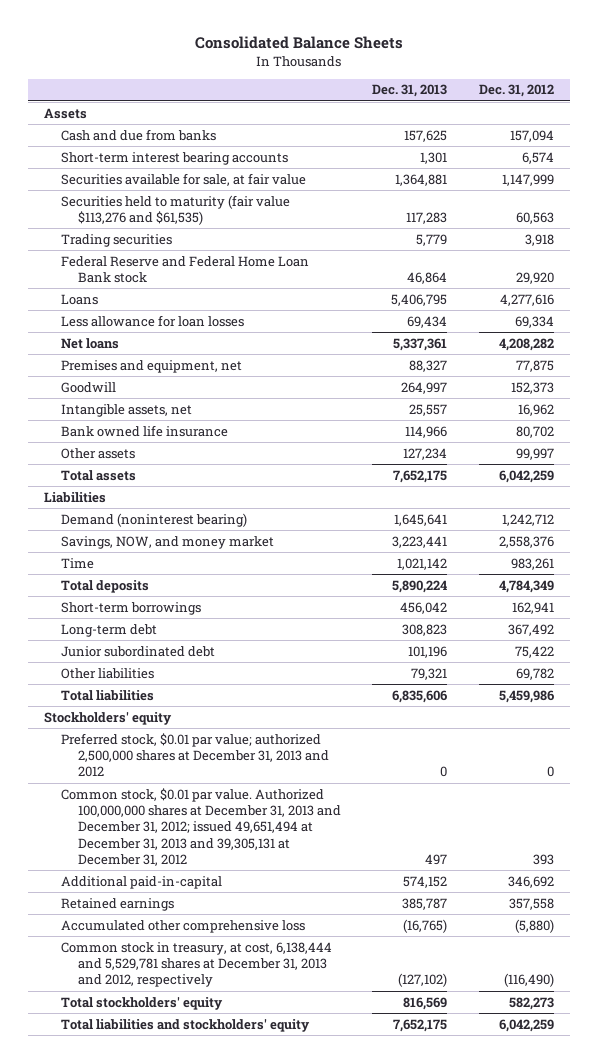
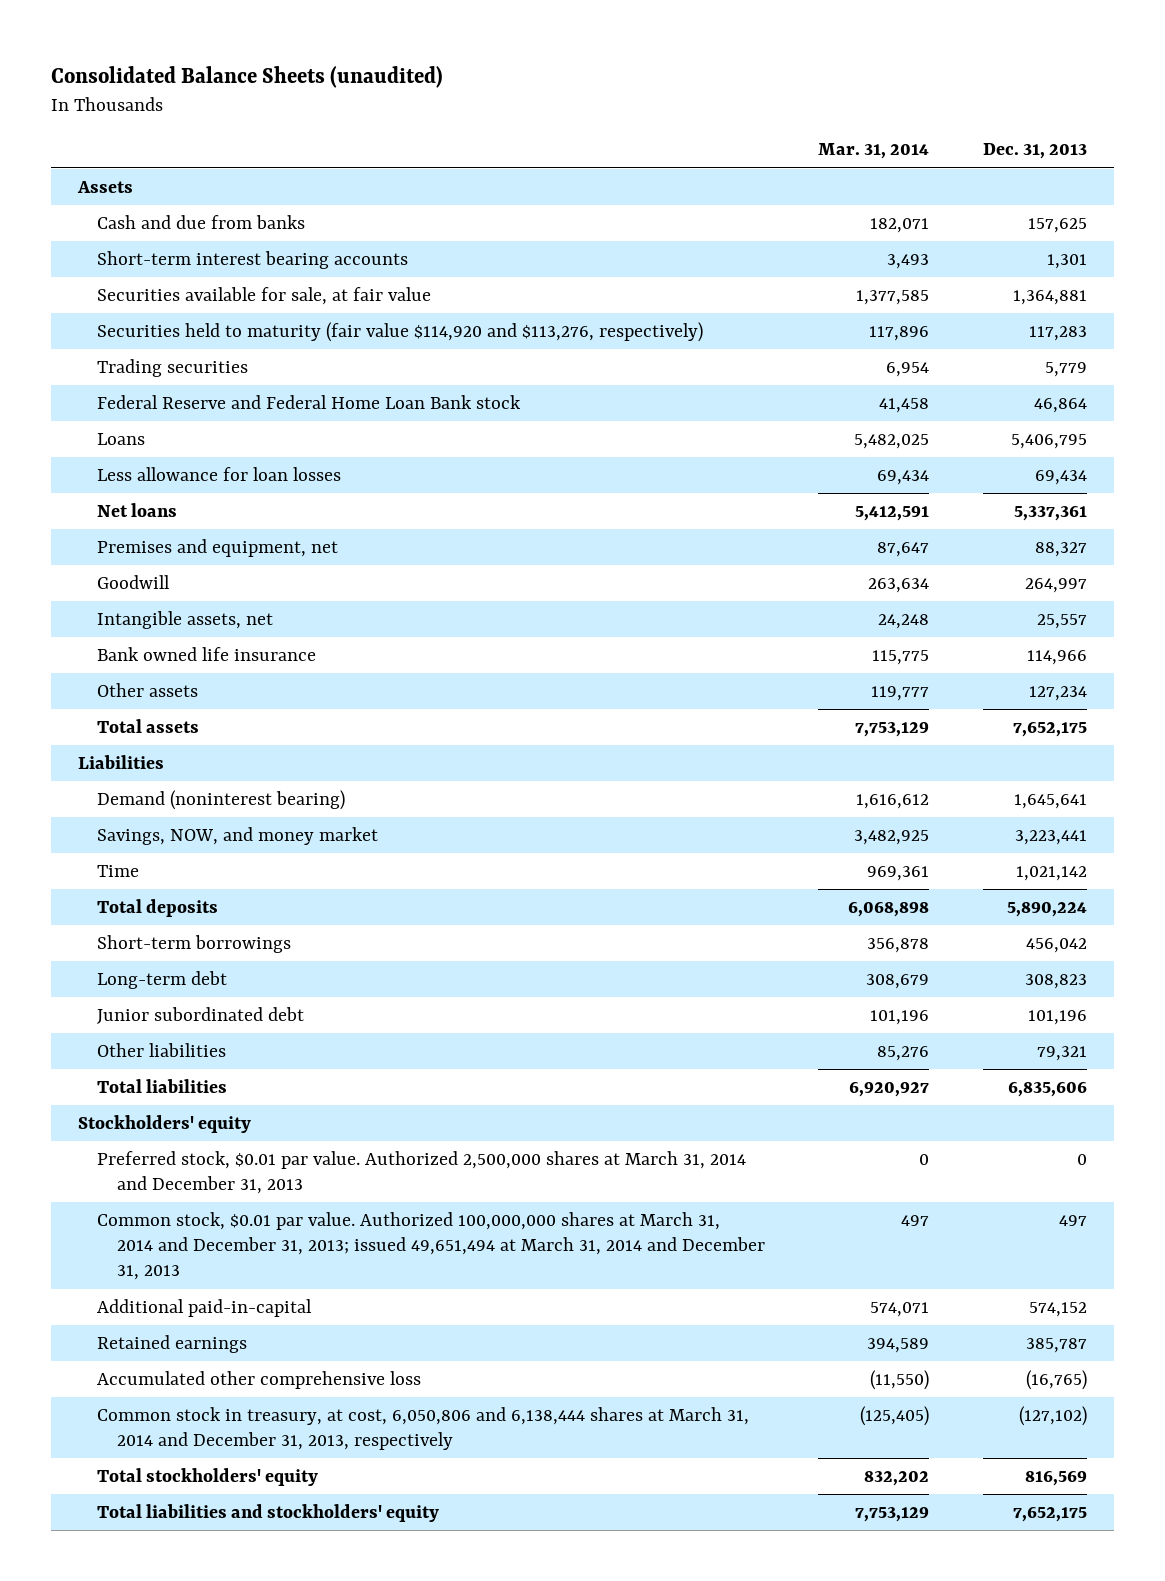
[194,36,403,50] Consolidated Balance Sheets -> [50,65,443,88] Consolidated Balance Sheets (unaudited)
[478,84,554,98] Dec. 31, 2012 -> none
none -> [818,143,930,160] Mar. 31, 2014
[60,194,290,225] Securities held to maturity (fair value $113,276 and $61,535) -> [97,321,704,342] Securities held to maturity (fair value $114,920 and $113,276, respectively)
[60,732,329,778] Preferred stock, $0.01 par value; authorized 2,500,000 shares at December 31, 2013 and 2012 -> [97,1150,747,1195] Preferred stock, $0.01 par value. Authorized 2,500,000 shares at March 31, 2014 and December 31, 2013
[60,787,341,867] Common stock, $0.01 par value. Authorized 100,000,000 shares at December 31, 2013 and December 31, 2012; issued 49,651,494 at December 31, 2013 and 39,305,131 at December 31, 2012 -> [97,1211,765,1281] Common stock, $0.01 par value. Authorized 100,000,000 shares at March 31, 2014 and December 31, 2013; issued 49,651,494 at March 31, 2014 and December 31, 2013
[60,941,332,988] Common stock in treasury, at cost, 6,138,444 and 5,529,781 shares at December 31, 2013 and 2012, respectively -> [97,1406,750,1451] Common stock in treasury, at cost, 6,050,806 and 6,138,444 shares at March 31, 2014 and December 31, 2013, respectively

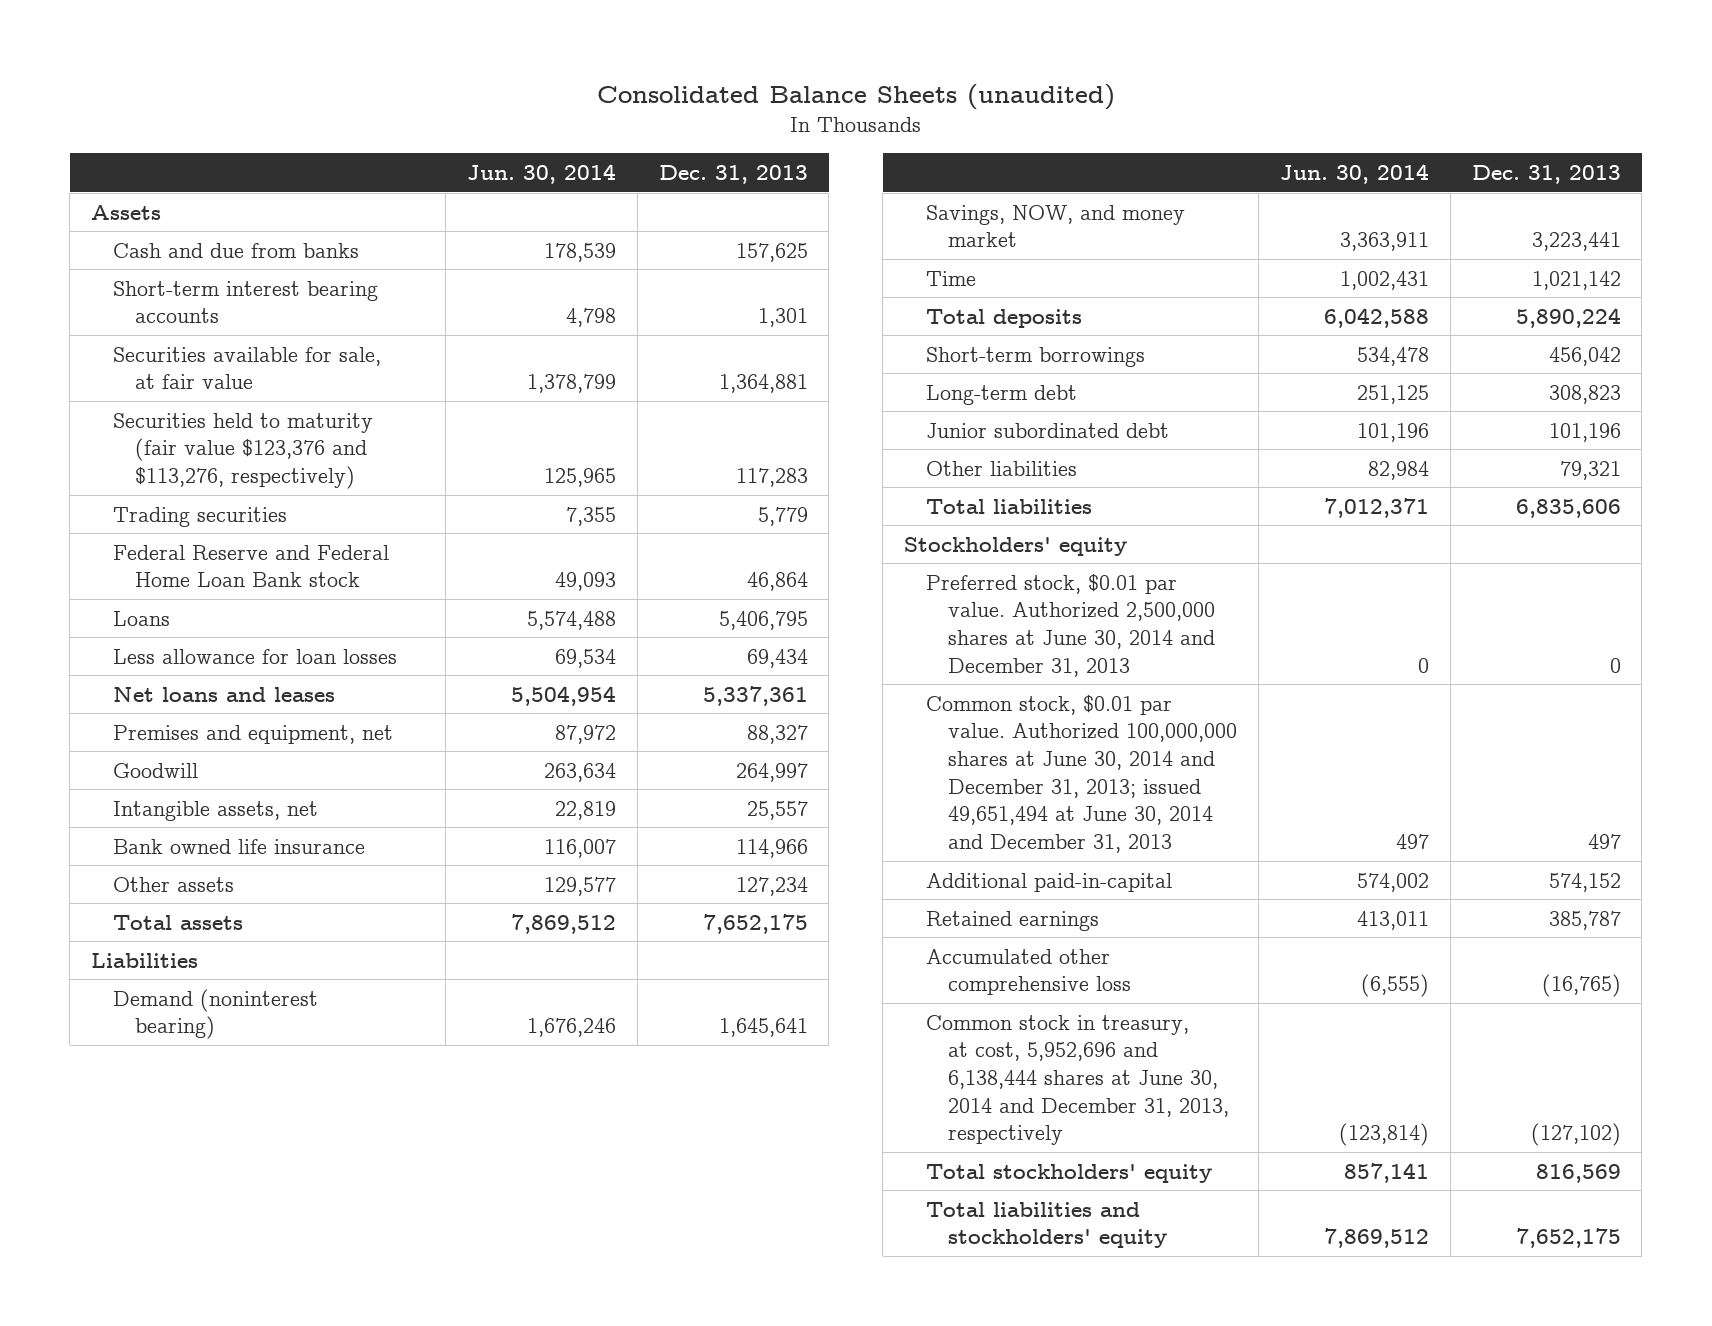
[818,143,930,160] Mar. 31, 2014 -> none
none -> [466,163,616,184] Jun. 30, 2014
[97,321,704,342] Securities held to maturity (fair value $114,920 and $113,276, respectively) -> [113,412,374,489] Securities held to maturity (fair value $123,376 and $113,276, respectively)
[97,502,178,517] Net loans -> [113,686,336,702] Net loans and leases
[97,1150,747,1195] Preferred stock, $0.01 par value. Authorized 2,500,000 shares at March 31, 2014 and December 31, 2013 -> [926,573,1216,677] Preferred stock, $0.01 par value. Authorized 2,500,000 shares at June 30, 2014 and December 31, 2013
[97,1211,765,1281] Common stock, $0.01 par value. Authorized 100,000,000 shares at March 31, 2014 and December 31, 2013; issued 49,651,494 at March 31, 2014 and December 31, 2013 -> [926,694,1238,853] Common stock, $0.01 par value. Authorized 100,000,000 shares at June 30, 2014 and December 31, 2013; issued 49,651,494 at June 30, 2014 and December 31, 2013
[97,1406,750,1451] Common stock in treasury, at cost, 6,050,806 and 6,138,444 shares at March 31, 2014 and December 31, 2013, respectively -> [926,1014,1230,1146] Common stock in treasury, at cost, 5,952,696 and 6,138,444 shares at June 30, 2014 and December 31, 2013, respectively

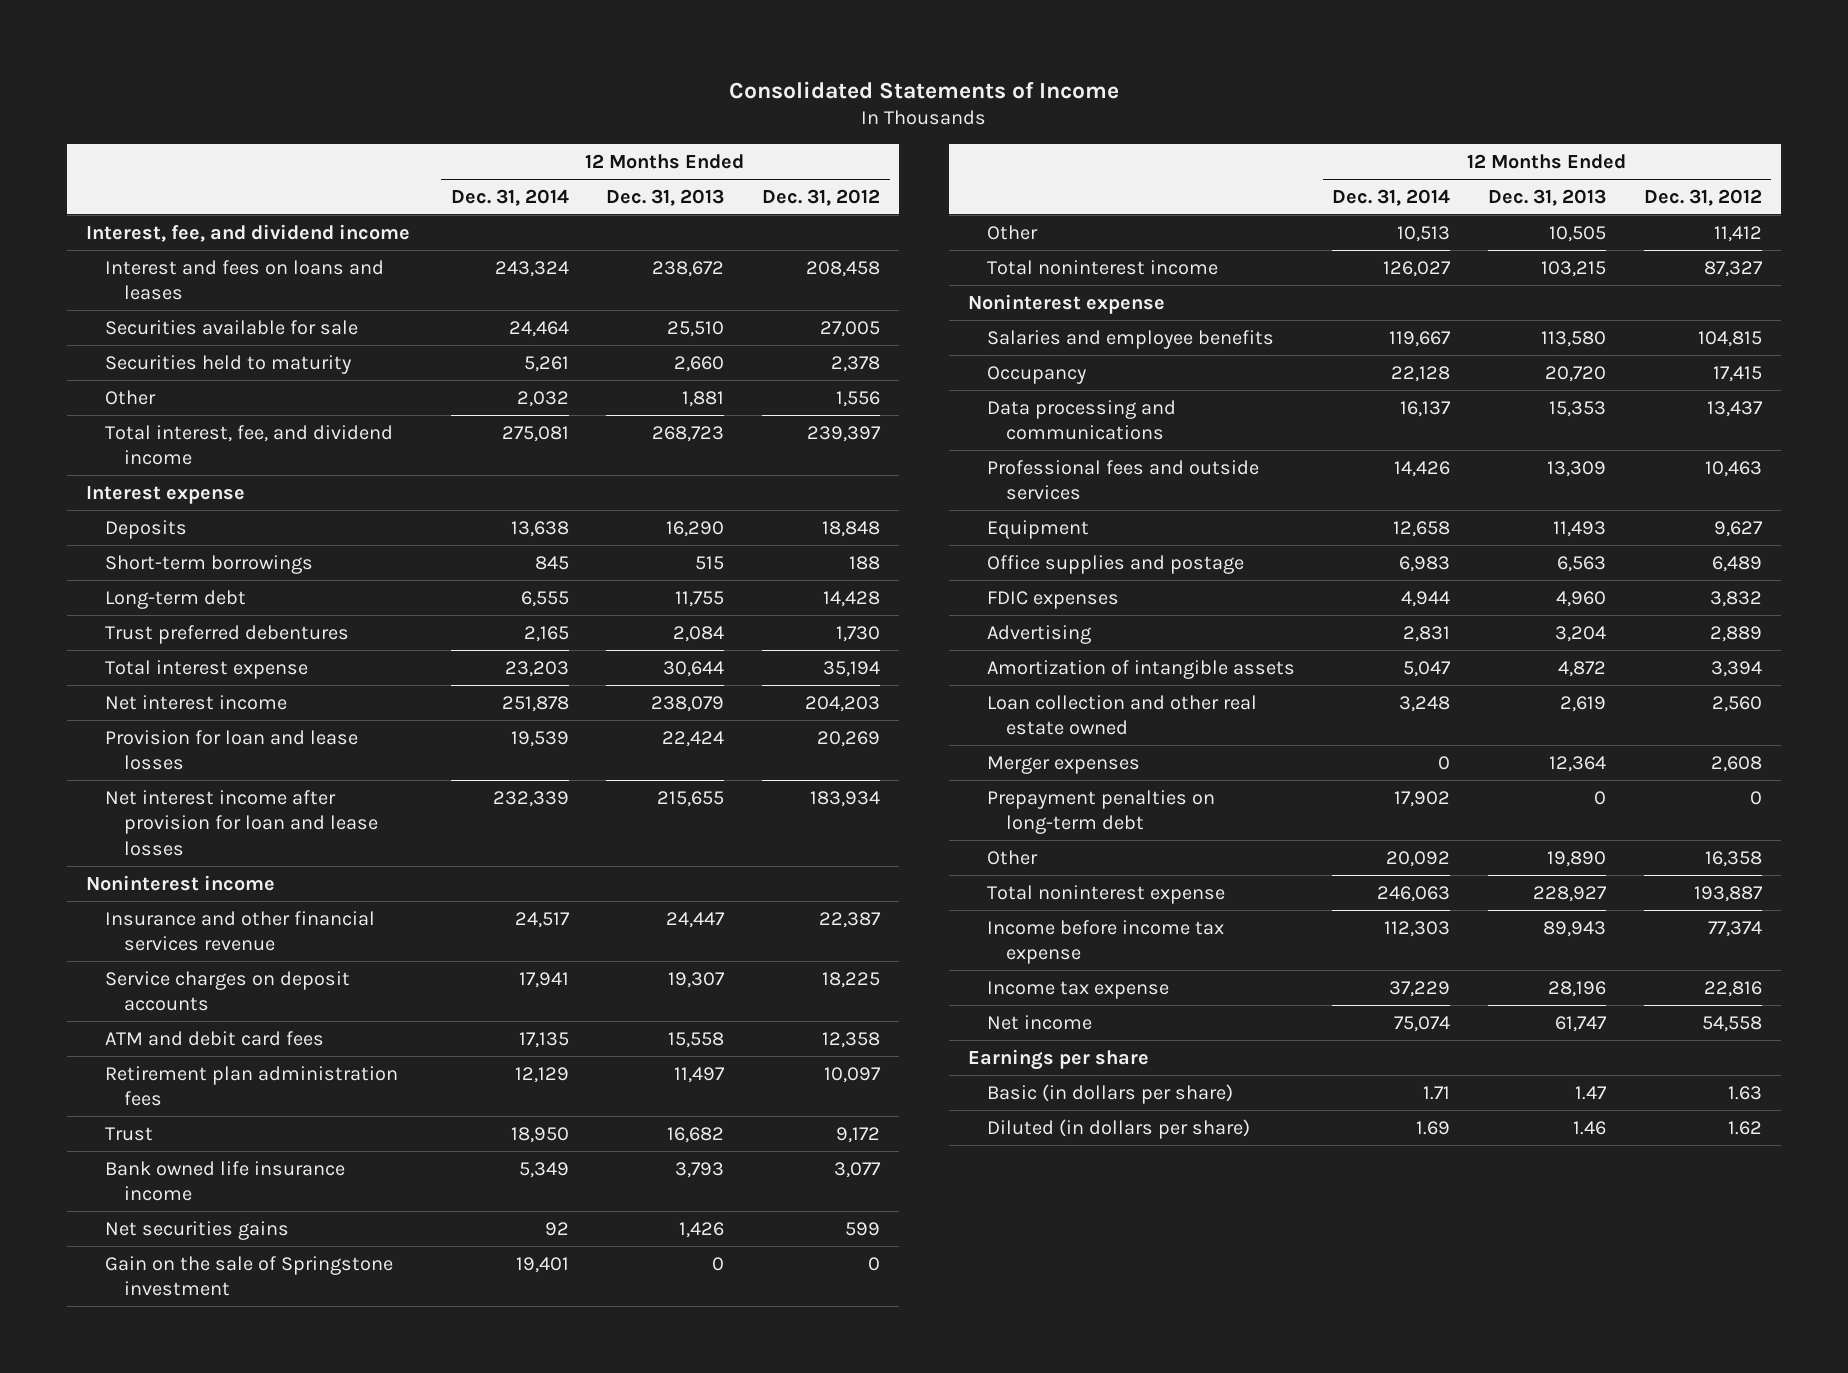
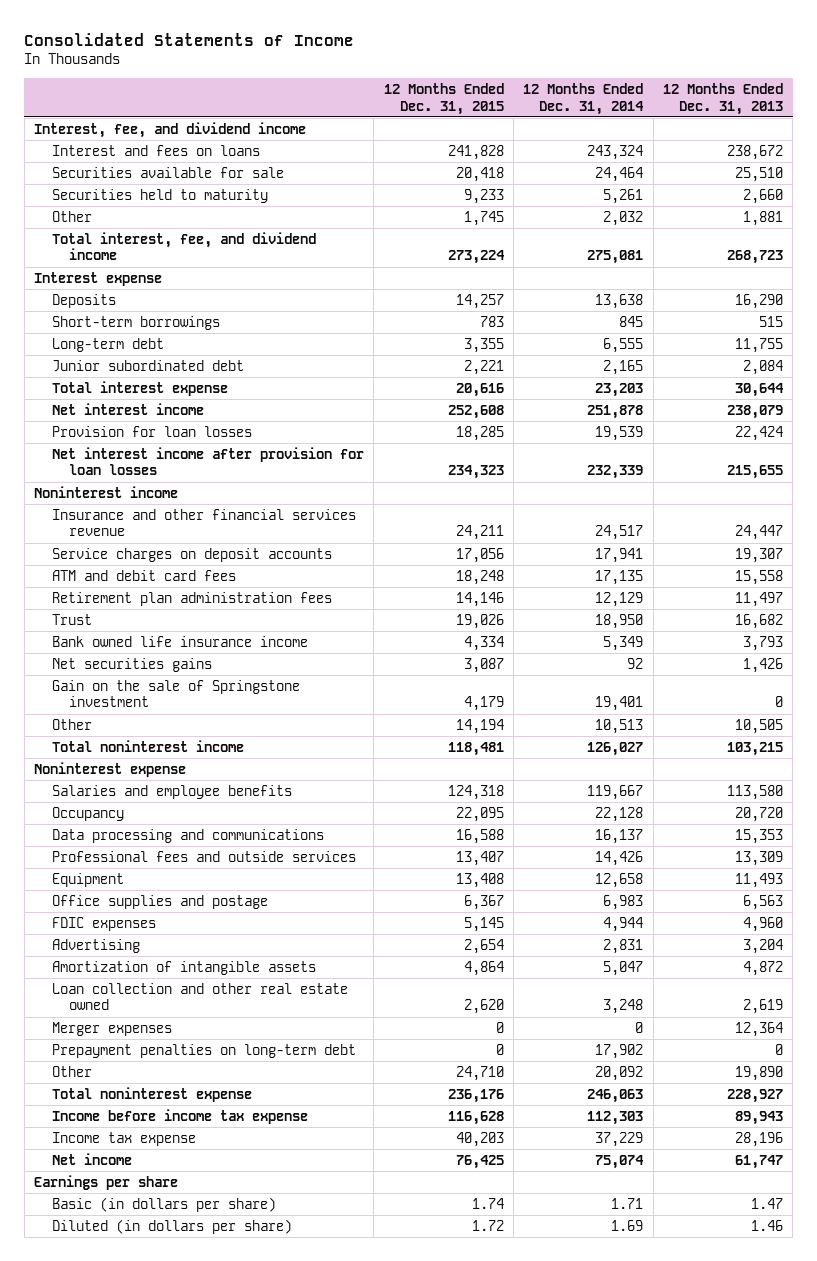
[762,188,881,206] Dec. 31, 2012 -> none
none -> [383,83,504,115] 12 Months Ended Dec. 31, 2015
[104,259,384,301] Interest and fees on loans and leases -> [51,144,260,156] Interest and fees on loans
[104,624,349,644] Trust preferred debentures -> [51,359,244,372] Junior subordinated debt
[104,729,358,771] Provision for loan and lease losses -> [51,425,252,437] Provision for loan losses
[104,789,378,856] Net interest income after provision for loan and lease losses -> [51,446,364,476] Net interest income after provision for loan losses

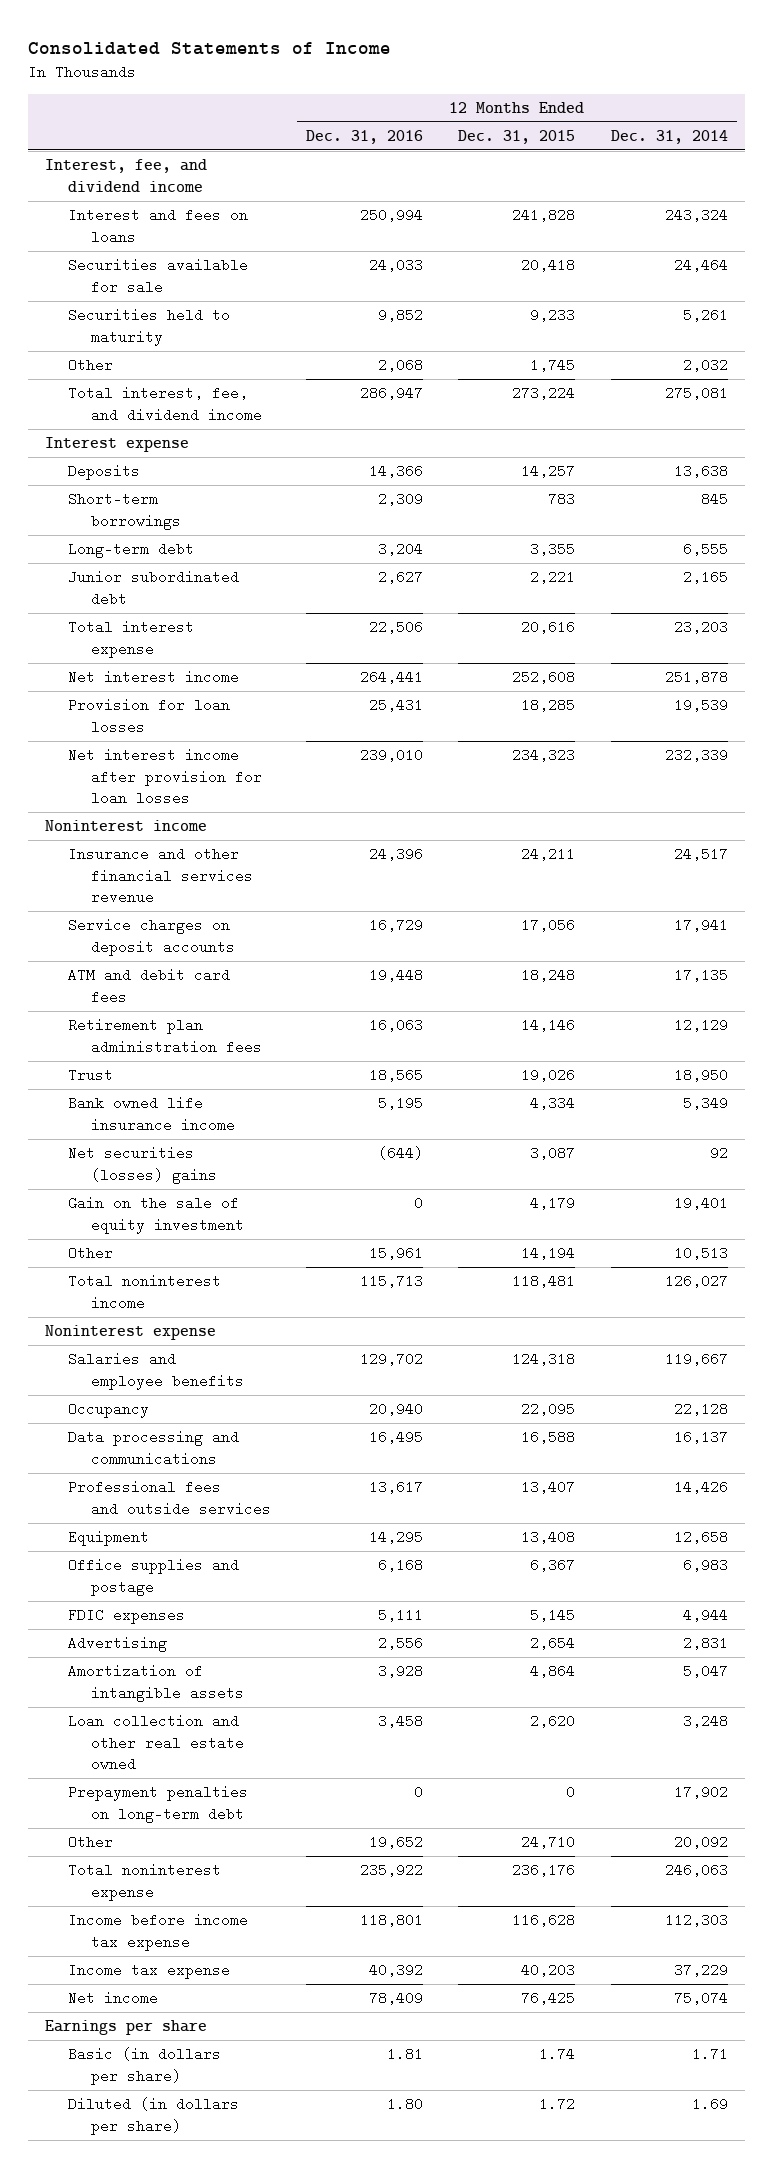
[663,83,784,115] 12 Months Ended Dec. 31, 2013 -> none
none -> [306,129,424,144] Dec. 31, 2016
[51,657,212,672] Net securities gains -> [68,1146,217,1184] Net securities (losses) gains
[51,679,300,708] Gain on the sale of Springstone investment -> [68,1196,244,1234] Gain on the sale of equity investment
[51,1021,172,1036] Merger expenses -> none

